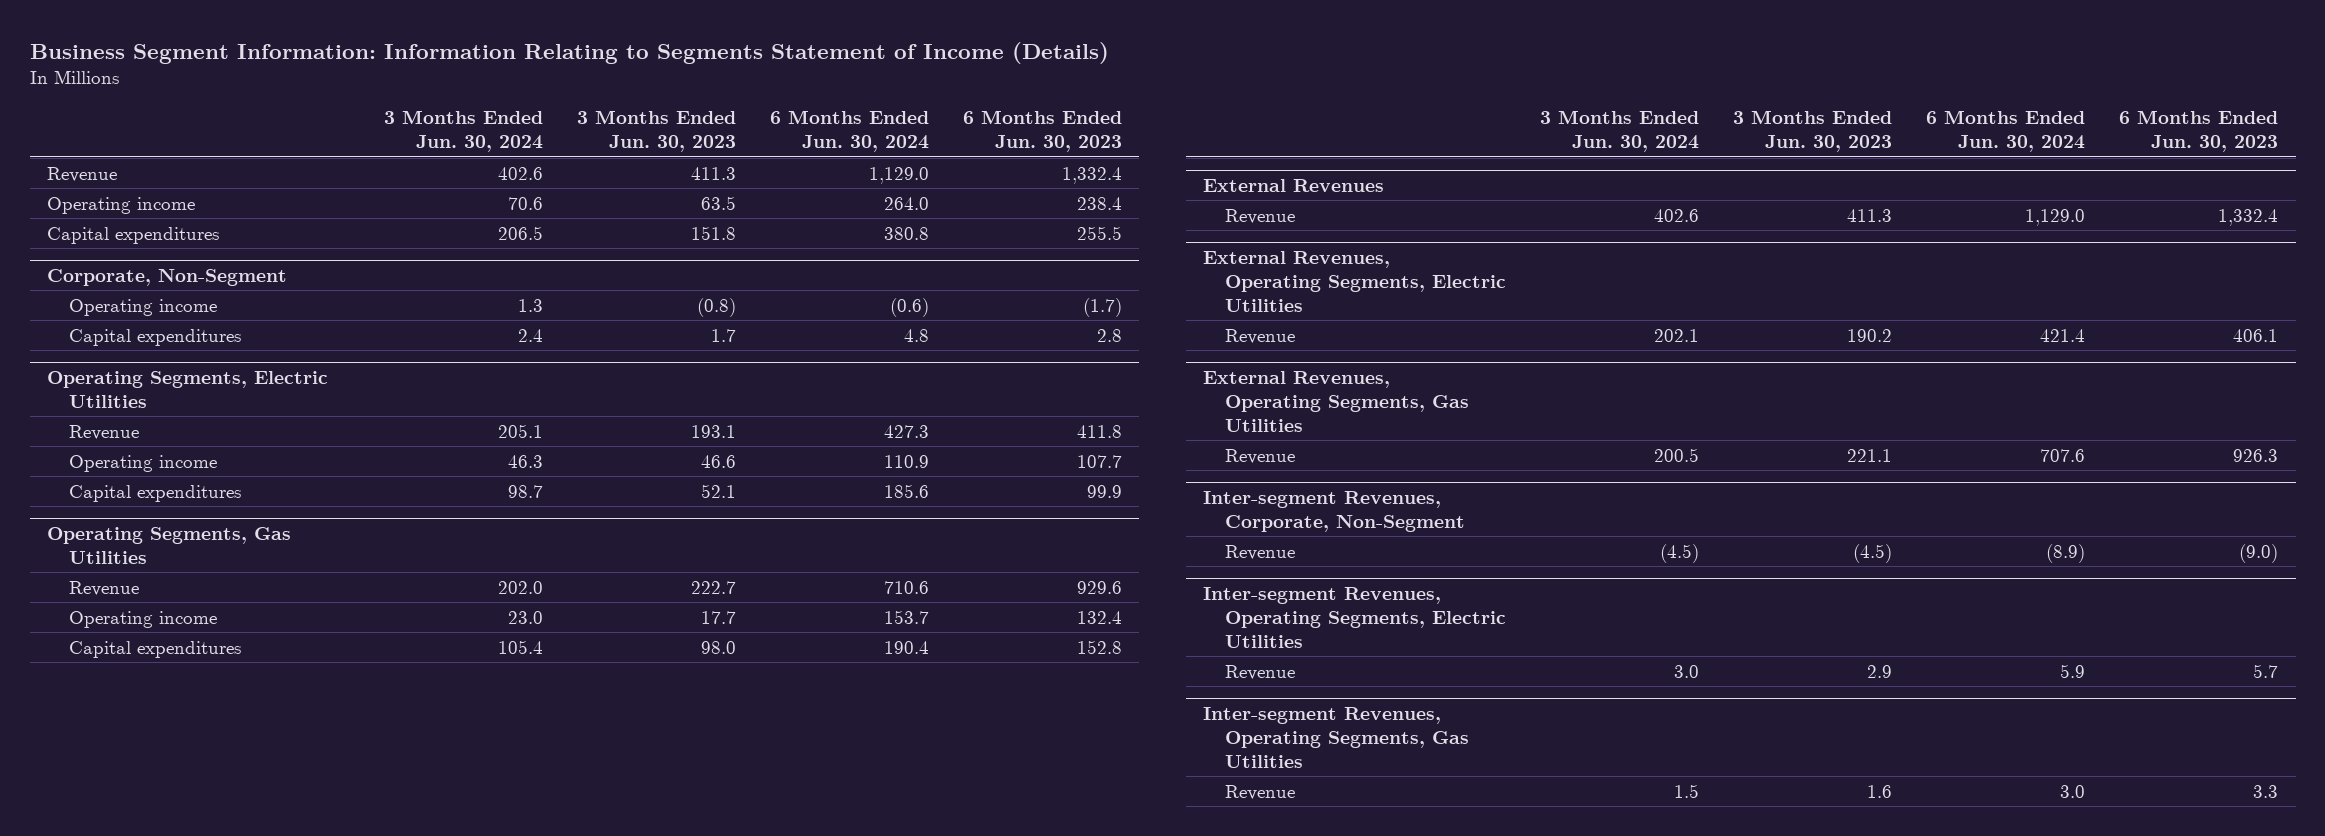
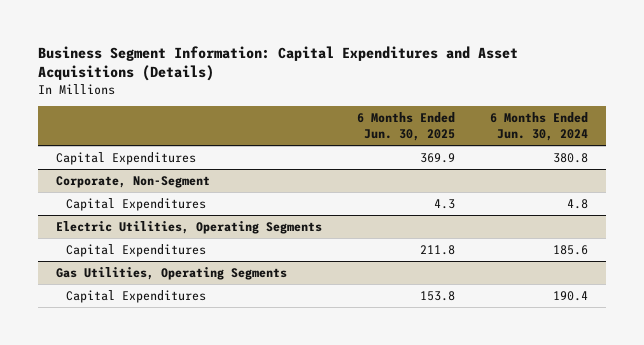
[29,41,1109,64] Business Segment Information: Information Relating to Segments Statement of Income (Details) -> [38,45,519,81] Business Segment Information: Capital Expenditures and Asset Acquisitions (Details)
[383,110,543,153] 3 Months Ended Jun. 30, 2024 -> none
[576,110,736,153] 3 Months Ended Jun. 30, 2023 -> none
[963,110,1123,153] 6 Months Ended Jun. 30, 2023 -> none
none -> [356,112,455,141] 6 Months Ended Jun. 30, 2025
[46,166,117,182] Revenue -> none
[46,196,195,214] Operating income -> none
[46,226,219,244] Capital expenditures -> [55,151,196,165] Capital Expenditures
[68,298,217,316] Operating income -> none
[68,424,139,440] Revenue -> none
[68,454,217,472] Operating income -> none
[68,580,139,596] Revenue -> none
[68,610,217,628] Operating income -> none
[1203,178,1385,192] External Revenues -> none
[1224,208,1295,224] Revenue -> none
[1203,250,1506,312] External Revenues, Operating Segments, Electric Utilities -> none
[1224,328,1295,344] Revenue -> none
[1203,370,1469,432] External Revenues, Operating Segments, Gas Utilities -> none
[1224,448,1295,464] Revenue -> none
[1203,490,1465,532] Inter-segment Revenues, Corporate, Non-Segment -> none
[1224,544,1295,560] Revenue -> none
[1203,586,1506,648] Inter-segment Revenues, Operating Segments, Electric Utilities -> none
[1224,664,1295,680] Revenue -> none
[1203,706,1469,768] Inter-segment Revenues, Operating Segments, Gas Utilities -> none
[1224,784,1295,800] Revenue -> none
[68,328,241,346] Capital expenditures -> [66,197,207,211] Capital Expenditures
[46,370,328,408] Operating Segments, Electric Utilities -> [55,220,322,234] Electric Utilities, Operating Segments
[68,484,241,502] Capital expenditures -> [66,243,207,257] Capital Expenditures
[46,526,291,564] Operating Segments, Gas Utilities -> [55,266,287,280] Gas Utilities, Operating Segments
[68,640,241,658] Capital expenditures -> [66,289,207,303] Capital Expenditures

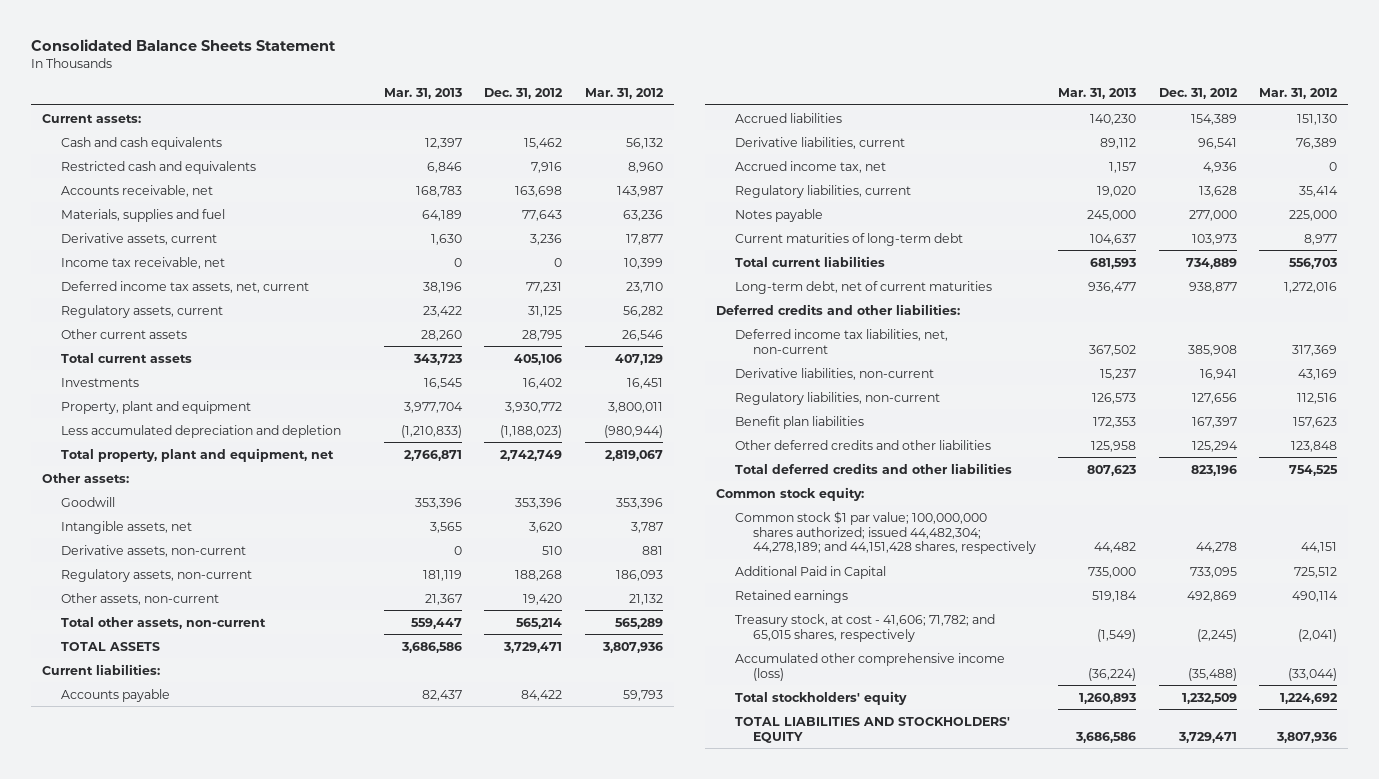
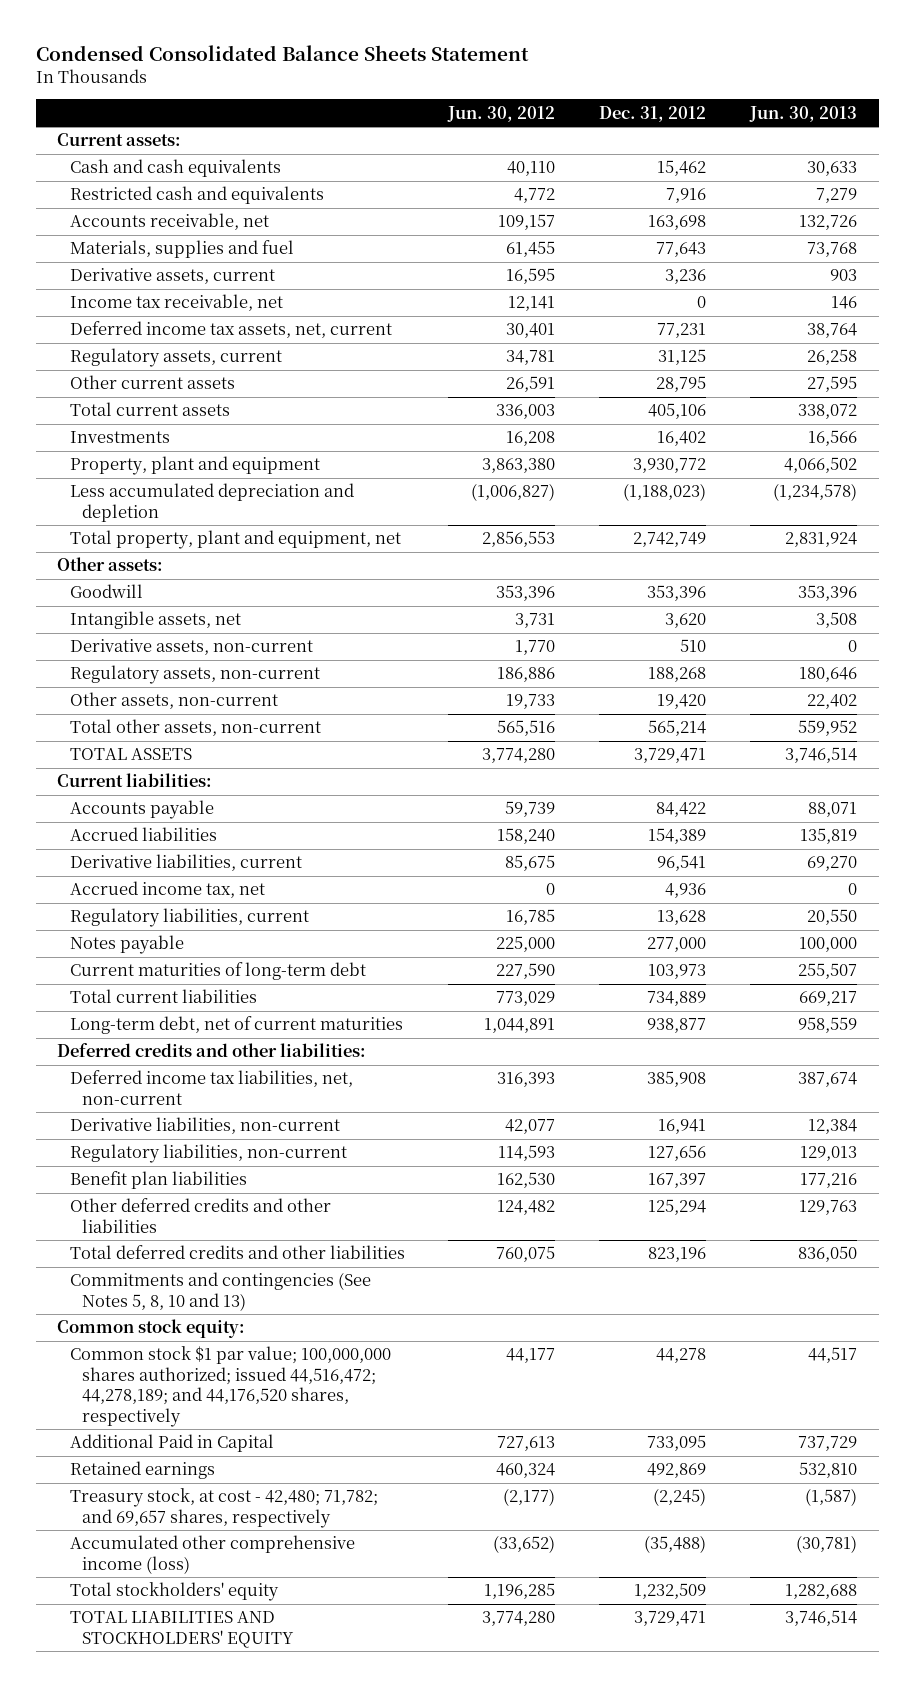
[31,38,337,51] Consolidated Balance Sheets Statement -> [35,44,529,61] Condensed Consolidated Balance Sheets Statement
[384,87,463,99] Mar. 31, 2013 -> none
[584,87,664,99] Mar. 31, 2012 -> none
none -> [447,105,556,122] Jun. 30, 2012
none -> [749,105,858,122] Jun. 30, 2013
none -> [69,1272,371,1311] Commitments and contingencies (See Notes 5, 8, 10 and 13)
[734,510,1037,555] Common stock $1 par value; 100,000,000 shares authorized; issued 44,482,304; 44,278,189; and 44,151,428 shares, respectively -> [69,1346,391,1427] Common stock $1 par value; 100,000,000 shares authorized; issued 44,516,472; 44,278,189; and 44,176,520 shares, respectively
[734,613,995,642] Treasury stock, at cost - 41,606; 71,782; and 65,015 shares, respectively -> [69,1488,378,1528] Treasury stock, at cost - 42,480; 71,782; and 69,657 shares, respectively

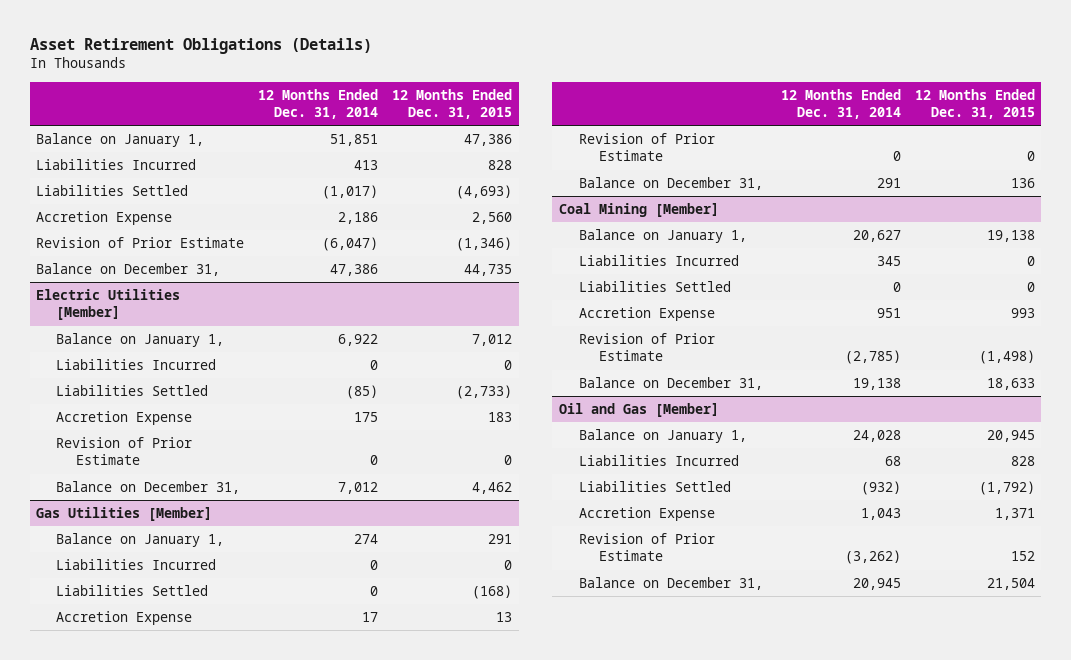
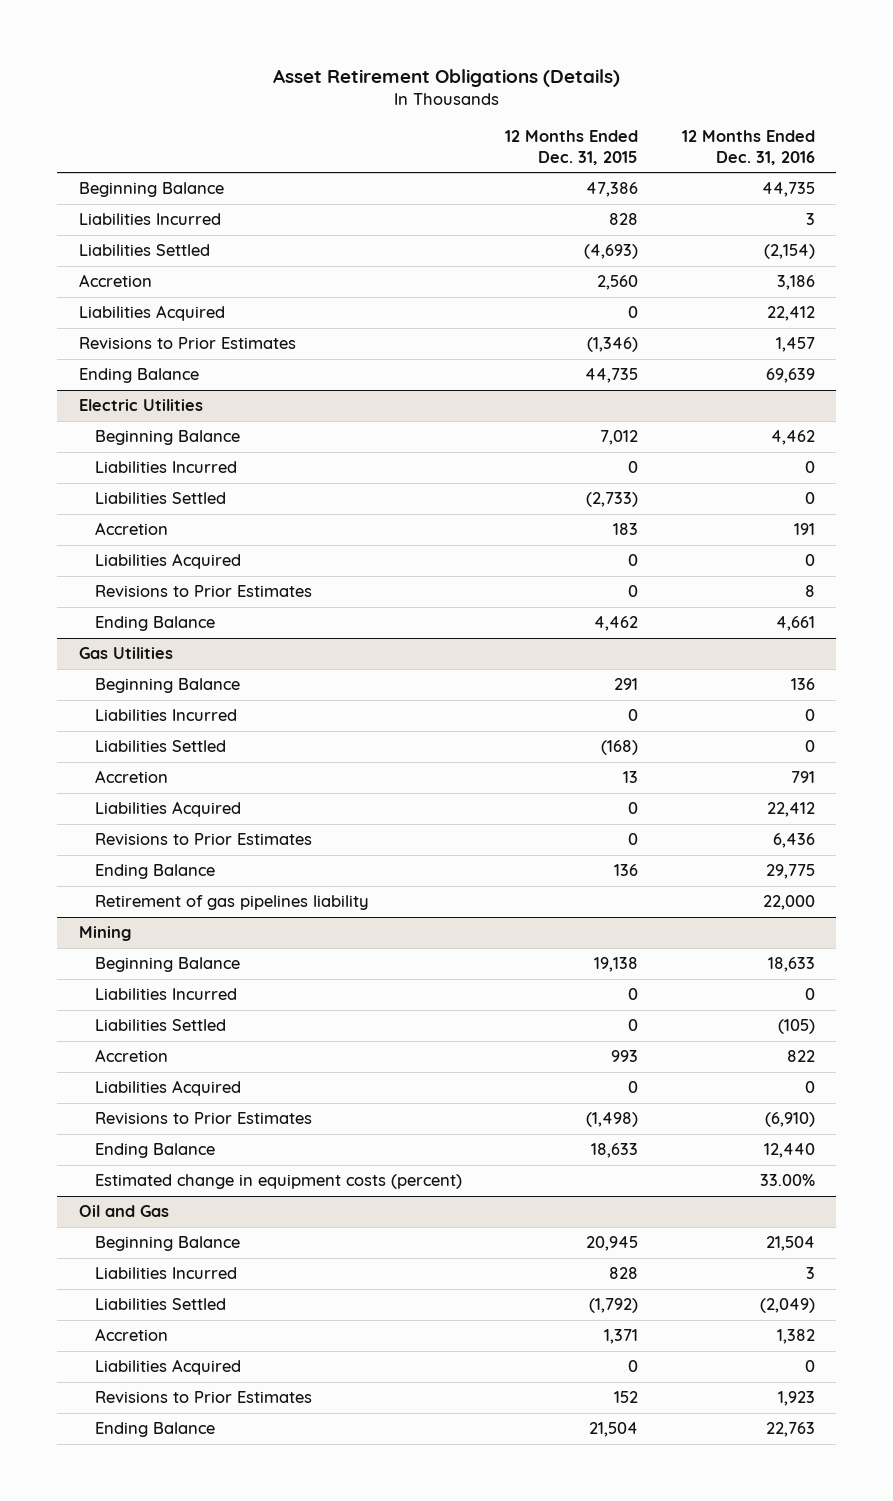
[258,88,379,120] 12 Months Ended Dec. 31, 2014 -> none
none -> [681,130,815,165] 12 Months Ended Dec. 31, 2016
[36,133,205,148] Balance on January 1, -> [78,182,224,198] Beginning Balance
[36,211,173,226] Accretion Expense -> [78,274,152,288] Accretion
none -> [78,305,225,322] Liabilities Acquired
[36,237,245,249] Revision of Prior Estimate -> [78,337,296,350] Revisions to Prior Estimates
[36,263,221,277] Balance on December 31, -> [78,368,199,384] Ending Balance
[36,289,181,321] Electric Utilities [Member] -> [78,399,203,412] Electric Utilities
[56,333,225,348] Balance on January 1, -> [95,430,241,446] Beginning Balance
[56,411,193,426] Accretion Expense -> [95,522,169,536] Accretion
none -> [95,553,242,570] Liabilities Acquired
[56,437,193,466] Revision of Prior Estimate -> [95,585,313,598] Revisions to Prior Estimates
[56,481,241,495] Balance on December 31, -> [95,616,216,632] Ending Balance
[36,507,213,522] Gas Utilities [Member] -> [78,647,173,660] Gas Utilities
[56,533,225,548] Balance on January 1, -> [95,678,241,694] Beginning Balance
[559,203,720,218] Coal Mining [Member] -> none
[56,611,193,626] Accretion Expense -> [95,770,169,784] Accretion
none -> [95,801,242,818] Liabilities Acquired
[578,133,715,162] Revision of Prior Estimate -> [95,833,313,846] Revisions to Prior Estimates
[578,177,763,191] Balance on December 31, -> [95,864,216,880] Ending Balance
none -> [95,895,370,911] Retirement of gas pipelines liability
none -> [78,926,131,942] Mining
[578,229,747,244] Balance on January 1, -> [95,957,241,973] Beginning Balance
[578,307,715,322] Accretion Expense -> [95,1049,169,1063] Accretion
none -> [95,1080,242,1097] Liabilities Acquired
[578,333,715,362] Revision of Prior Estimate -> [95,1112,313,1125] Revisions to Prior Estimates
[578,377,763,391] Balance on December 31, -> [95,1143,216,1159] Ending Balance
none -> [95,1174,463,1190] Estimated change in equipment costs (percent)
[559,403,720,418] Oil and Gas [Member] -> [78,1205,169,1218] Oil and Gas
[578,429,747,444] Balance on January 1, -> [95,1236,241,1252] Beginning Balance
[578,507,715,522] Accretion Expense -> [95,1328,169,1342] Accretion
none -> [95,1359,242,1376] Liabilities Acquired
[578,533,715,562] Revision of Prior Estimate -> [95,1391,313,1404] Revisions to Prior Estimates
[578,577,763,591] Balance on December 31, -> [95,1422,216,1438] Ending Balance

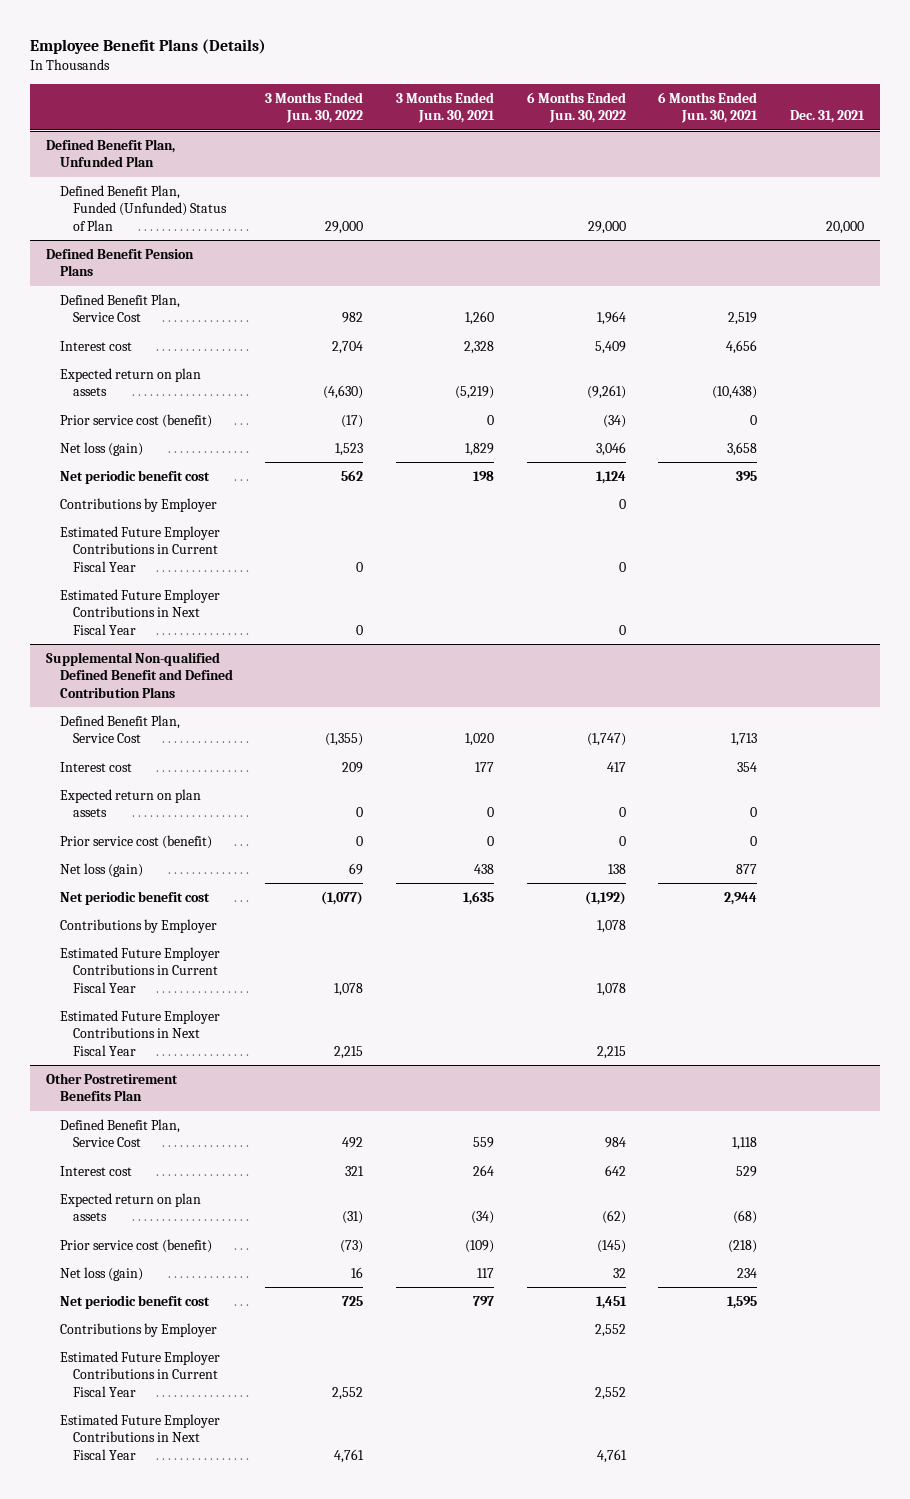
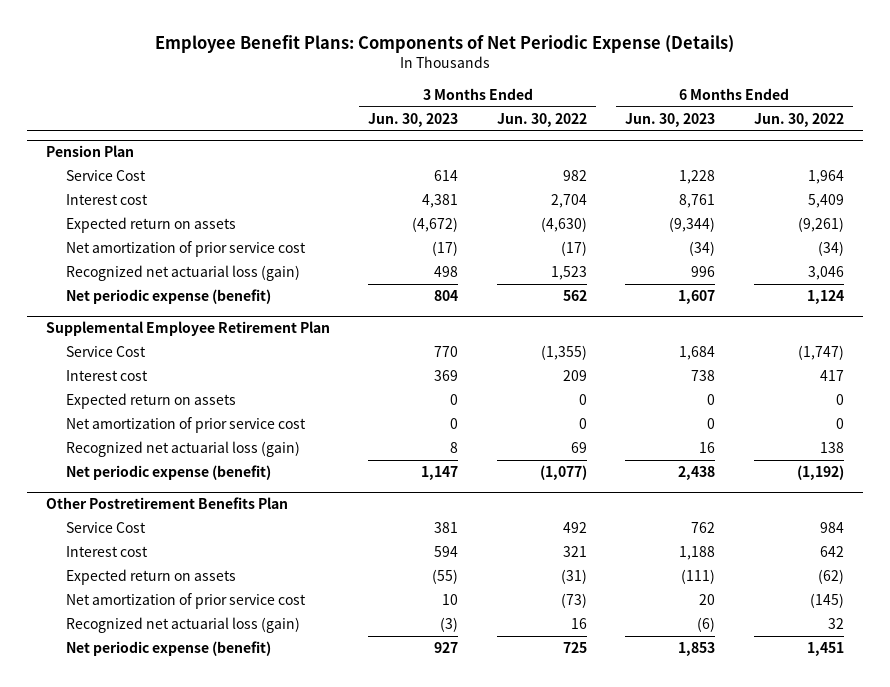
[30,39,267,55] Employee Benefit Plans (Details) -> [154,34,734,53] Employee Benefit Plans: Components of Net Periodic Expense (Details)
[396,91,496,124] 3 Months Ended Jun. 30, 2021 -> none
[658,91,759,124] 6 Months Ended Jun. 30, 2021 -> none
[790,110,866,124] Dec. 31, 2021 -> none
none -> [368,112,459,127] Jun. 30, 2023
none -> [625,112,716,127] Jun. 30, 2023
[46,138,176,168] Defined Benefit Plan, Unfunded Plan -> none
[59,184,228,231] Defined Benefit Plan, Funded (Unfunded) Status of Plan -> none
[46,247,195,277] Defined Benefit Pension Plans -> [45,145,134,158] Pension Plan
[59,293,180,323] Defined Benefit Plan, Service Cost -> [65,170,146,182] Service Cost
[59,497,217,512] Contributions by Employer -> none
[59,525,220,572] Estimated Future Employer Contributions in Current Fiscal Year -> none
[59,588,220,635] Estimated Future Employer Contributions in Next Fiscal Year -> none
[59,367,201,397] Expected return on plan assets -> [65,217,236,234] Expected return on assets
[59,413,212,428] Prior service cost (benefit) -> [65,241,306,258] Net amortization of prior service cost
[59,441,143,456] Net loss (gain) -> [65,265,300,282] Recognized net actuarial loss (gain)
[59,469,210,484] Net periodic benefit cost -> [65,289,271,305] Net periodic expense (benefit)
[46,651,233,698] Supplemental Non-qualified Defined Benefit and Defined Contribution Plans -> [45,321,330,337] Supplemental Employee Retirement Plan
[59,714,180,744] Defined Benefit Plan, Service Cost -> [65,346,146,358] Service Cost
[59,918,217,933] Contributions by Employer -> none
[59,946,220,993] Estimated Future Employer Contributions in Current Fiscal Year -> none
[59,1009,220,1056] Estimated Future Employer Contributions in Next Fiscal Year -> none
[59,788,201,818] Expected return on plan assets -> [65,393,236,410] Expected return on assets
[59,834,212,849] Prior service cost (benefit) -> [65,417,306,434] Net amortization of prior service cost
[59,862,143,877] Net loss (gain) -> [65,441,300,458] Recognized net actuarial loss (gain)
[59,890,210,905] Net periodic benefit cost -> [65,465,271,481] Net periodic expense (benefit)
[59,1118,180,1148] Defined Benefit Plan, Service Cost -> [65,522,146,534] Service Cost
[59,1322,217,1337] Contributions by Employer -> none
[59,1350,220,1397] Estimated Future Employer Contributions in Current Fiscal Year -> none
[59,1413,220,1460] Estimated Future Employer Contributions in Next Fiscal Year -> none
[59,1192,201,1222] Expected return on plan assets -> [65,569,236,586] Expected return on assets
[59,1238,212,1253] Prior service cost (benefit) -> [65,593,306,610] Net amortization of prior service cost
[59,1266,143,1281] Net loss (gain) -> [65,617,300,634] Recognized net actuarial loss (gain)
[59,1294,210,1309] Net periodic benefit cost -> [65,641,271,657] Net periodic expense (benefit)

